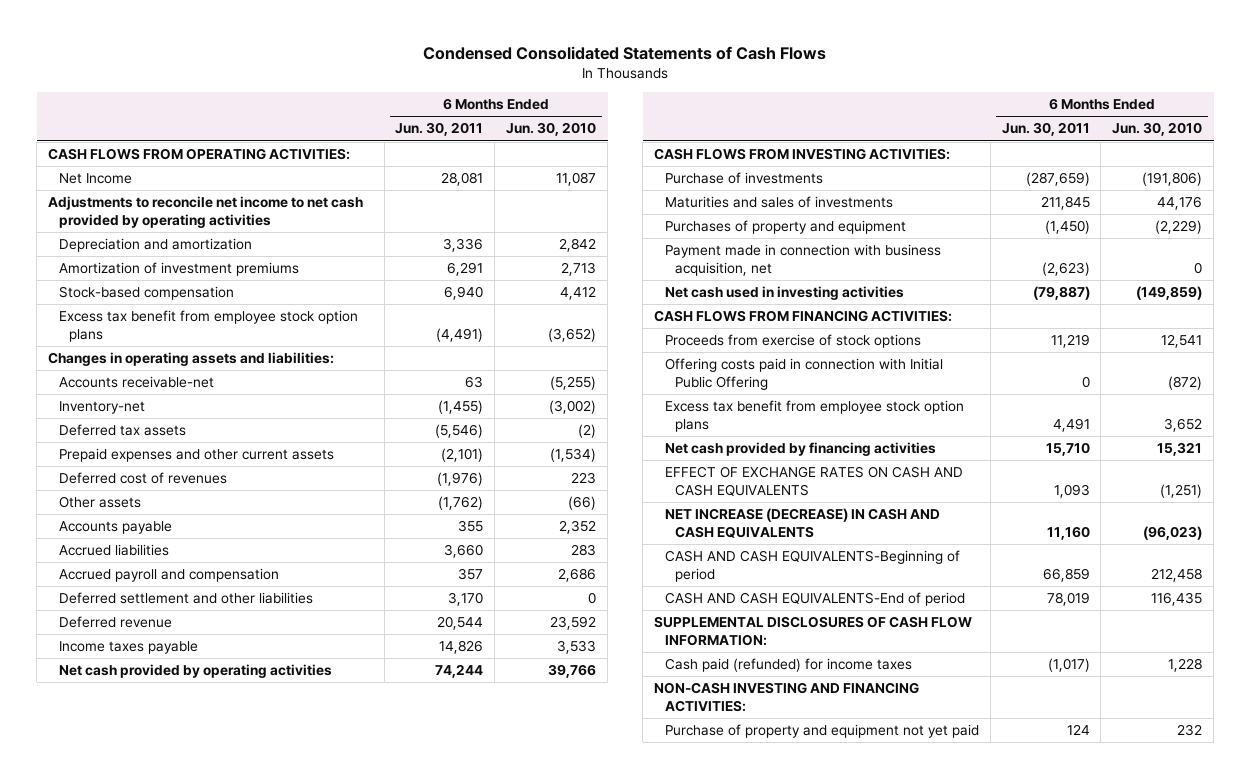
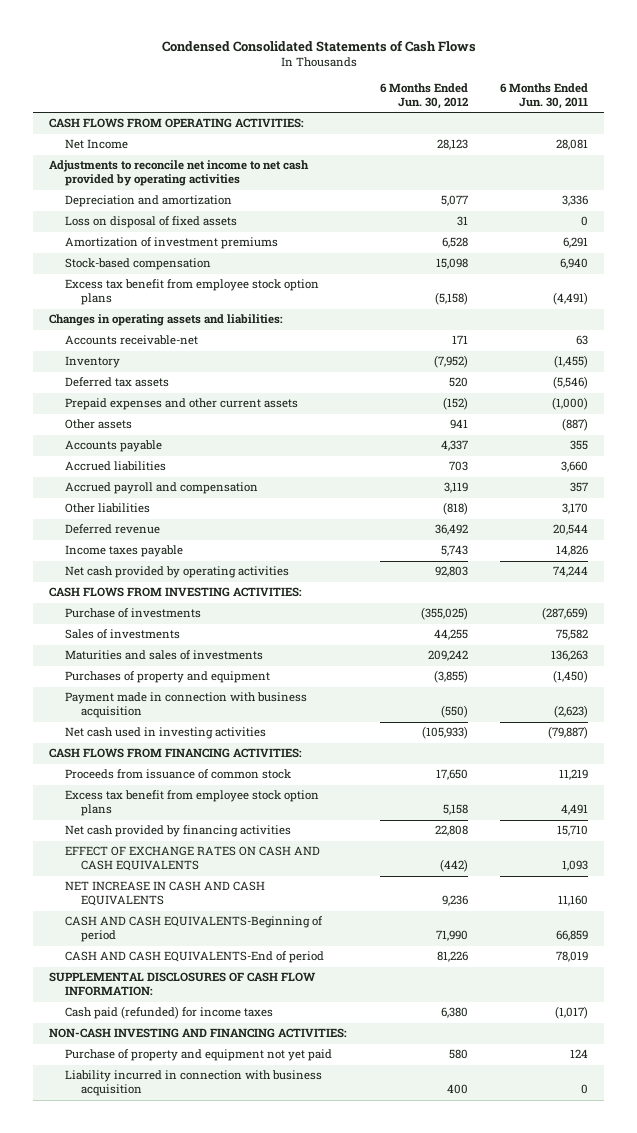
[506,122,597,137] Jun. 30, 2010 -> none
none -> [379,82,468,109] 6 Months Ended Jun. 30, 2012
none -> [65,216,238,229] Loss on disposal of fixed assets
[58,401,145,415] Inventory-net -> [65,356,121,369] Inventory
[58,472,227,485] Deferred cost of revenues -> none
[441,448,484,463] (2,101) -> [551,397,588,411] (1,000)
[438,496,484,511] (1,762) -> [561,418,588,432] (887)
[58,592,313,605] Deferred settlement and other liabilities -> [65,503,151,514] Other liabilities
none -> [65,629,181,640] Sales of investments
[1040,196,1090,211] 211,845 -> [550,650,588,662] 136,263
[664,244,941,276] Payment made in connection with business acquisition, net -> [65,692,308,719] Payment made in connection with business acquisition
[664,358,943,390] Offering costs paid in connection with Initial Public Offering -> none
[664,334,921,349] Proceeds from exercise of stock options -> [65,769,292,780] Proceeds from issuance of common stock
[664,508,940,538] NET INCREASE (DECREASE) IN CASH AND CASH EQUIVALENTS -> [65,881,266,907] NET INCREASE IN CASH AND CASH EQUIVALENTS
none -> [65,1070,323,1097] Liability incurred in connection with business acquisition

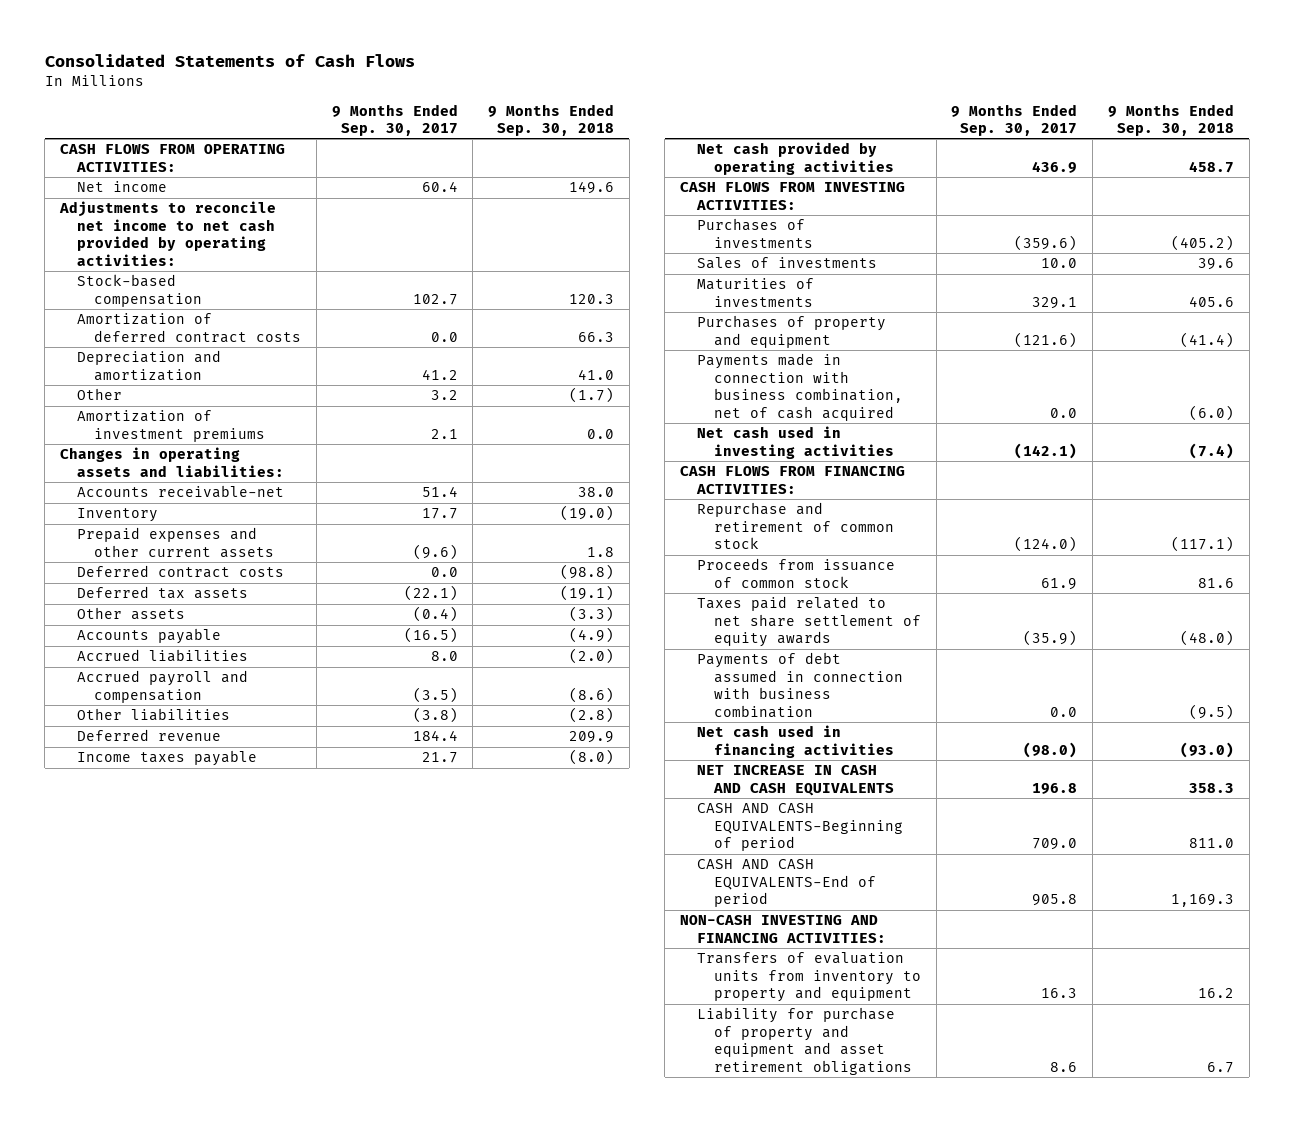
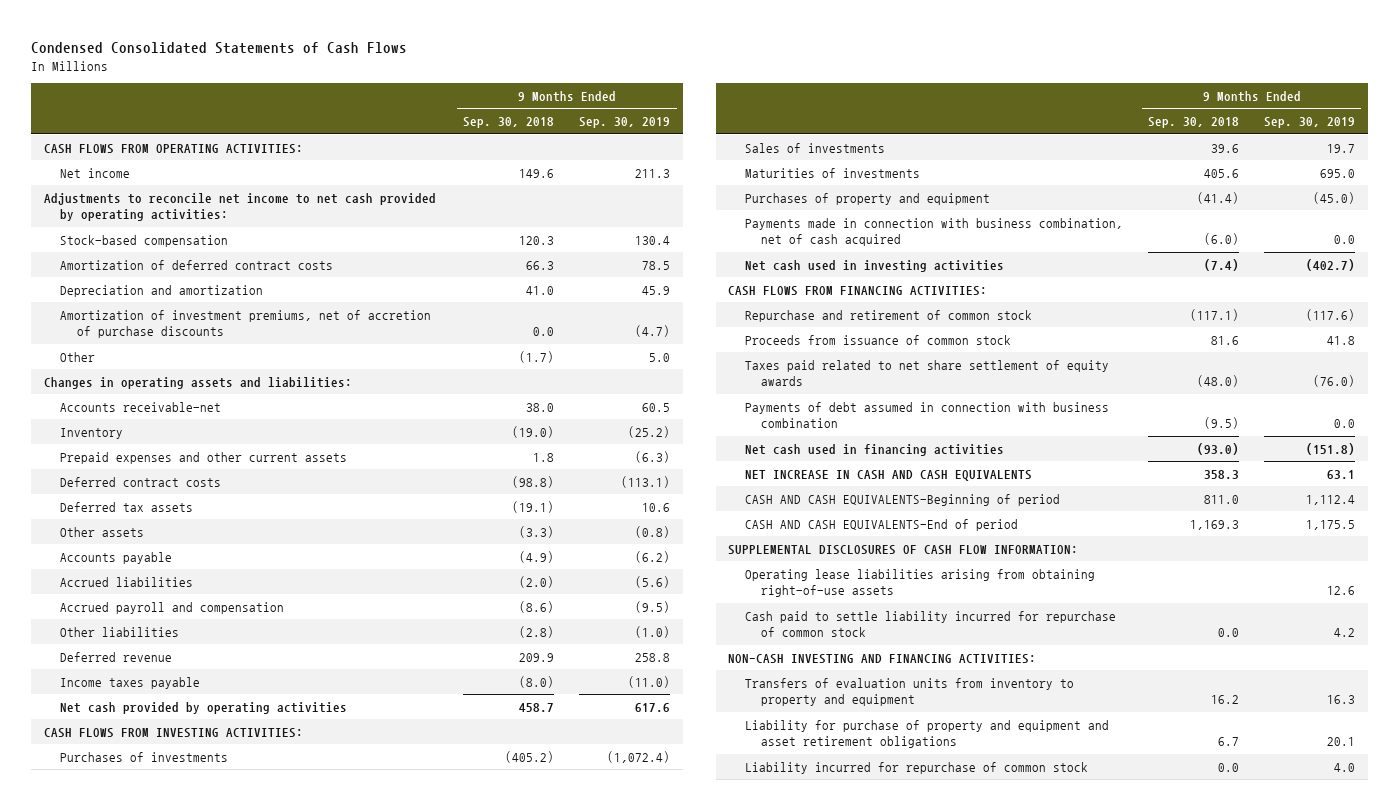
[44,53,415,67] Consolidated Statements of Cash Flows -> [31,41,408,54] Condensed Consolidated Statements of Cash Flows
[331,103,458,136] 9 Months Ended Sep. 30, 2017 -> none
none -> [579,117,671,129] Sep. 30, 2019
none -> [60,309,432,339] Amortization of investment premiums, net of accretion of purchase discounts
[77,410,266,442] Amortization of investment premiums -> none
none -> [728,544,1079,555] SUPPLEMENTAL DISCLOSURES OF CASH FLOW INFORMATION:
none -> [744,568,1095,598] Operating lease liabilities arising from obtaining right-of-use assets
none -> [744,610,1116,638] Cash paid to settle liability incurred for repurchase of common stock
none -> [744,761,1088,774] Liability incurred for repurchase of common stock

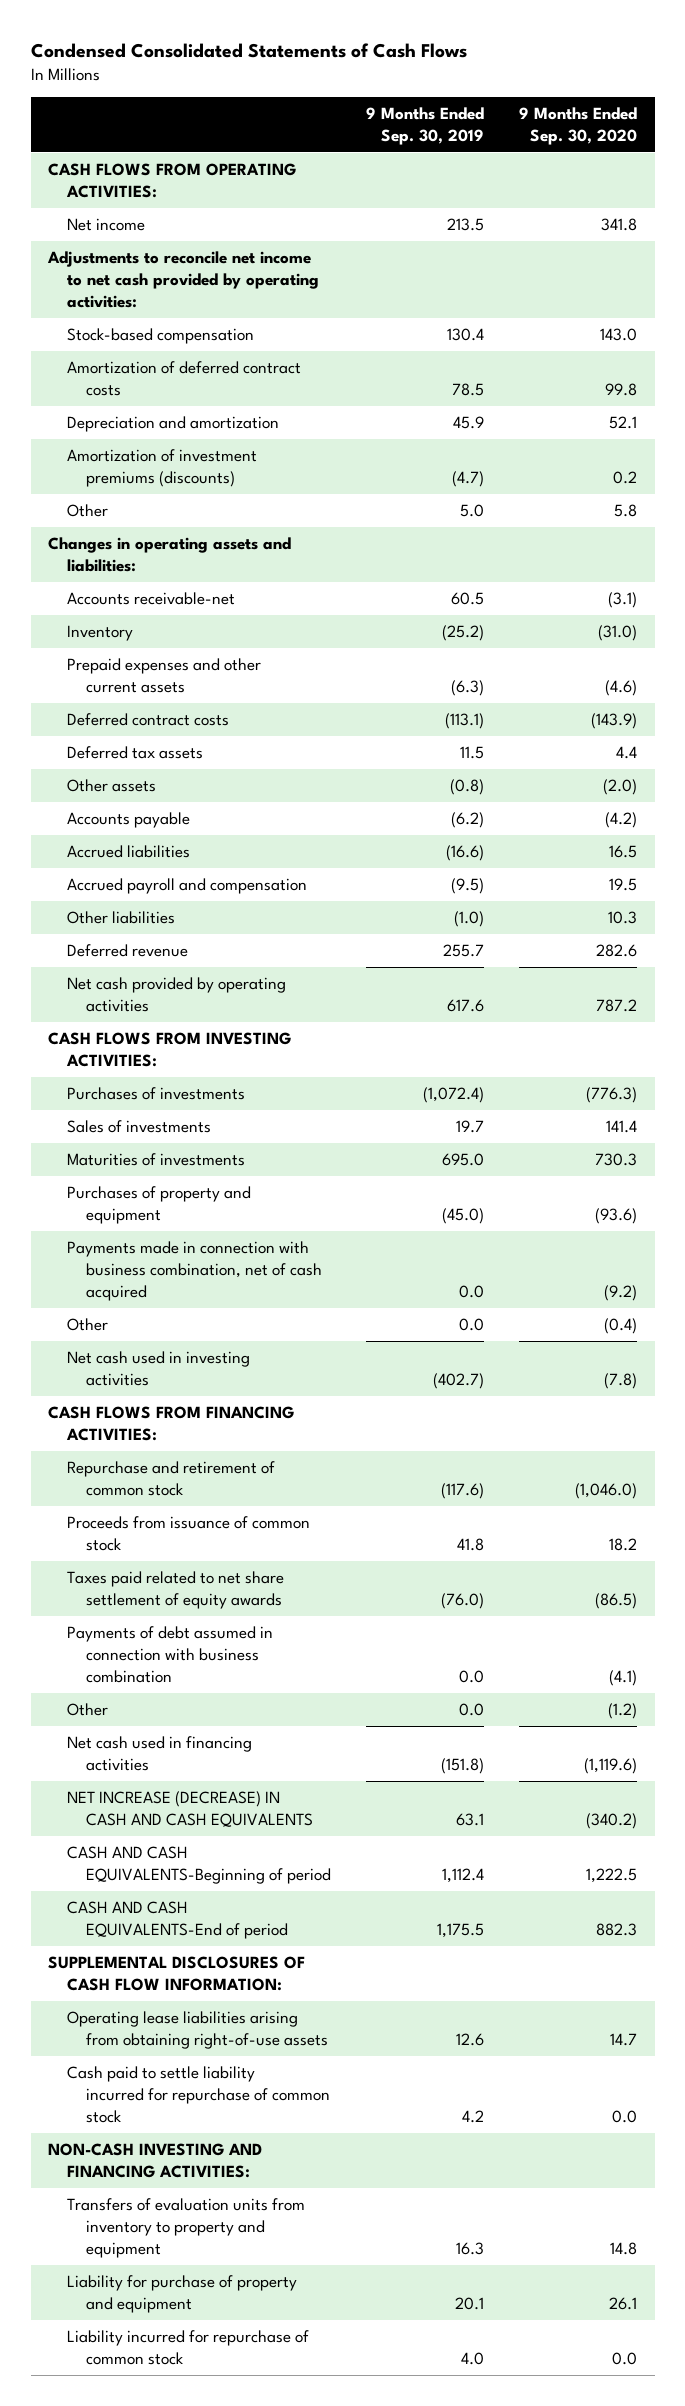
[463,117,555,129] Sep. 30, 2018 -> none
none -> [519,106,638,145] 9 Months Ended Sep. 30, 2020
[635,168,671,178] 211.3 -> [447,218,485,232] 213.5
[60,309,432,339] Amortization of investment premiums, net of accretion of purchase discounts -> [67,449,258,487] Amortization of investment premiums (discounts)
[642,502,671,512] 10.6 -> [460,746,485,760] 11.5
[635,575,671,588] (5.6) -> [446,845,485,862] (16.6)
[60,676,201,689] Income taxes payable -> none
[635,652,671,662] 258.8 -> [443,944,485,958] 255.7
none -> [67,1318,109,1332] Other
none -> [67,1703,109,1717] Other
[744,469,1032,481] NET INCREASE IN CASH AND CASH EQUIVALENTS -> [67,1791,314,1827] NET INCREASE (DECREASE) IN CASH AND CASH EQUIVALENTS
[744,719,1109,749] Liability for purchase of property and equipment and asset retirement obligations -> [67,2275,298,2313] Liability for purchase of property and equipment

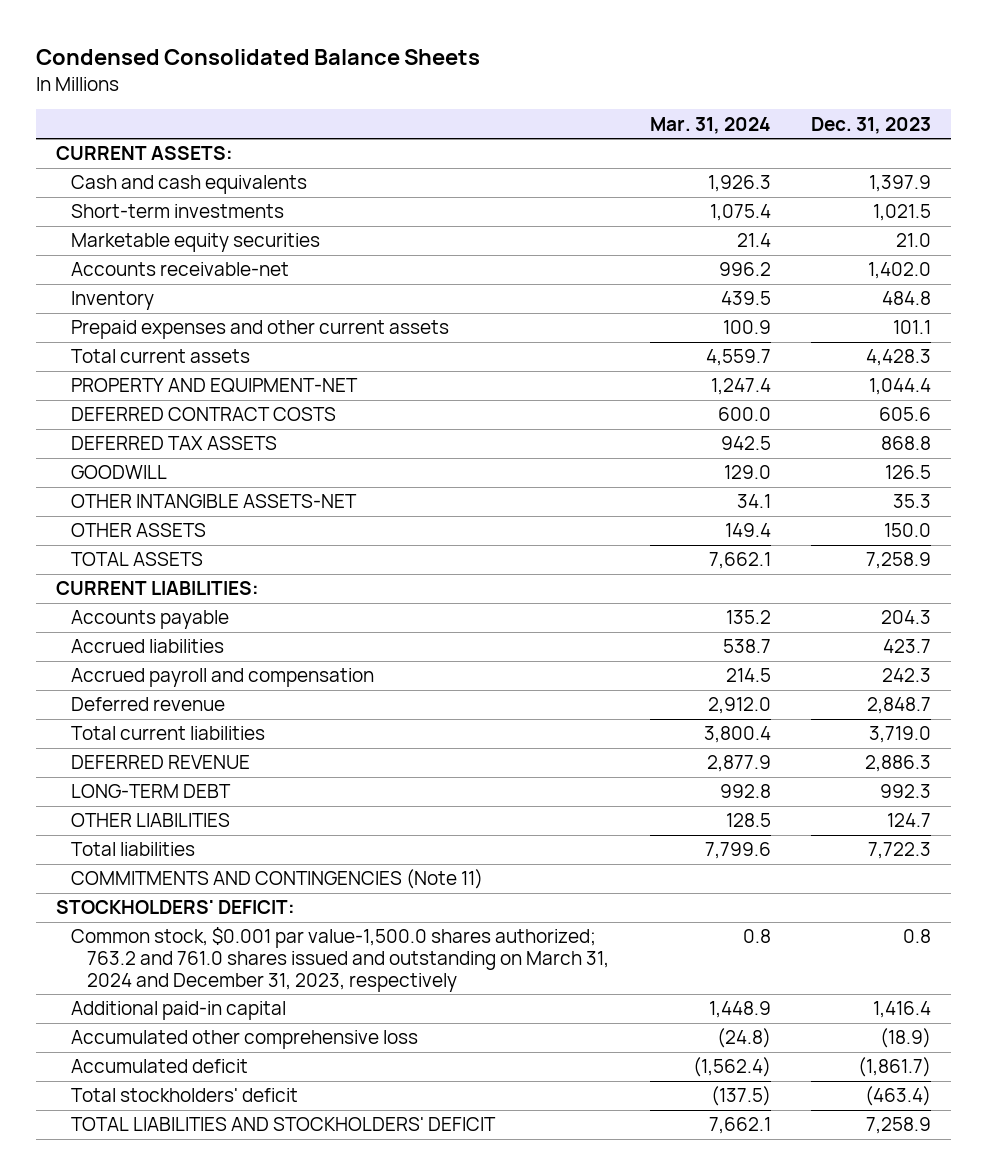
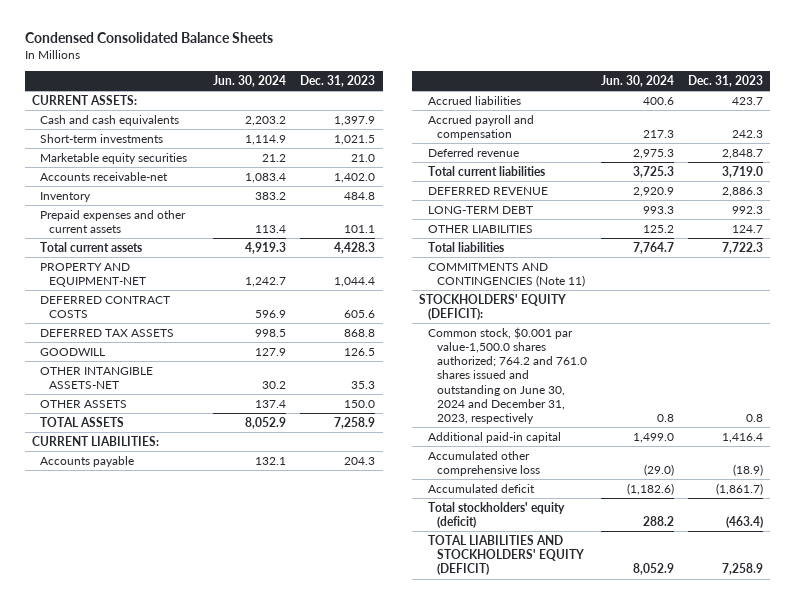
[649,116,771,134] Mar. 31, 2024 -> none
none -> [213,74,287,87] Jun. 30, 2024
[55,900,295,915] STOCKHOLDERS' DEFICIT: -> [419,293,567,321] STOCKHOLDERS' EQUITY (DEFICIT):
[71,927,610,993] Common stock, $0.001 par value-1,500.0 shares authorized; 763.2 and 761.0 shares issued and outstanding on March 31, 2024 and December 31, 2023, respectively -> [427,326,587,425] Common stock, $0.001 par value-1,500.0 shares authorized; 764.2 and 761.0 shares issued and outstanding on June 30, 2024 and December 31, 2023, respectively
[71,1088,299,1103] Total stockholders' deficit -> [427,501,565,529] Total stockholders' equity (deficit)
[71,1117,497,1132] TOTAL LIABILITIES AND STOCKHOLDERS' DEFICIT -> [427,534,584,576] TOTAL LIABILITIES AND STOCKHOLDERS' EQUITY (DEFICIT)

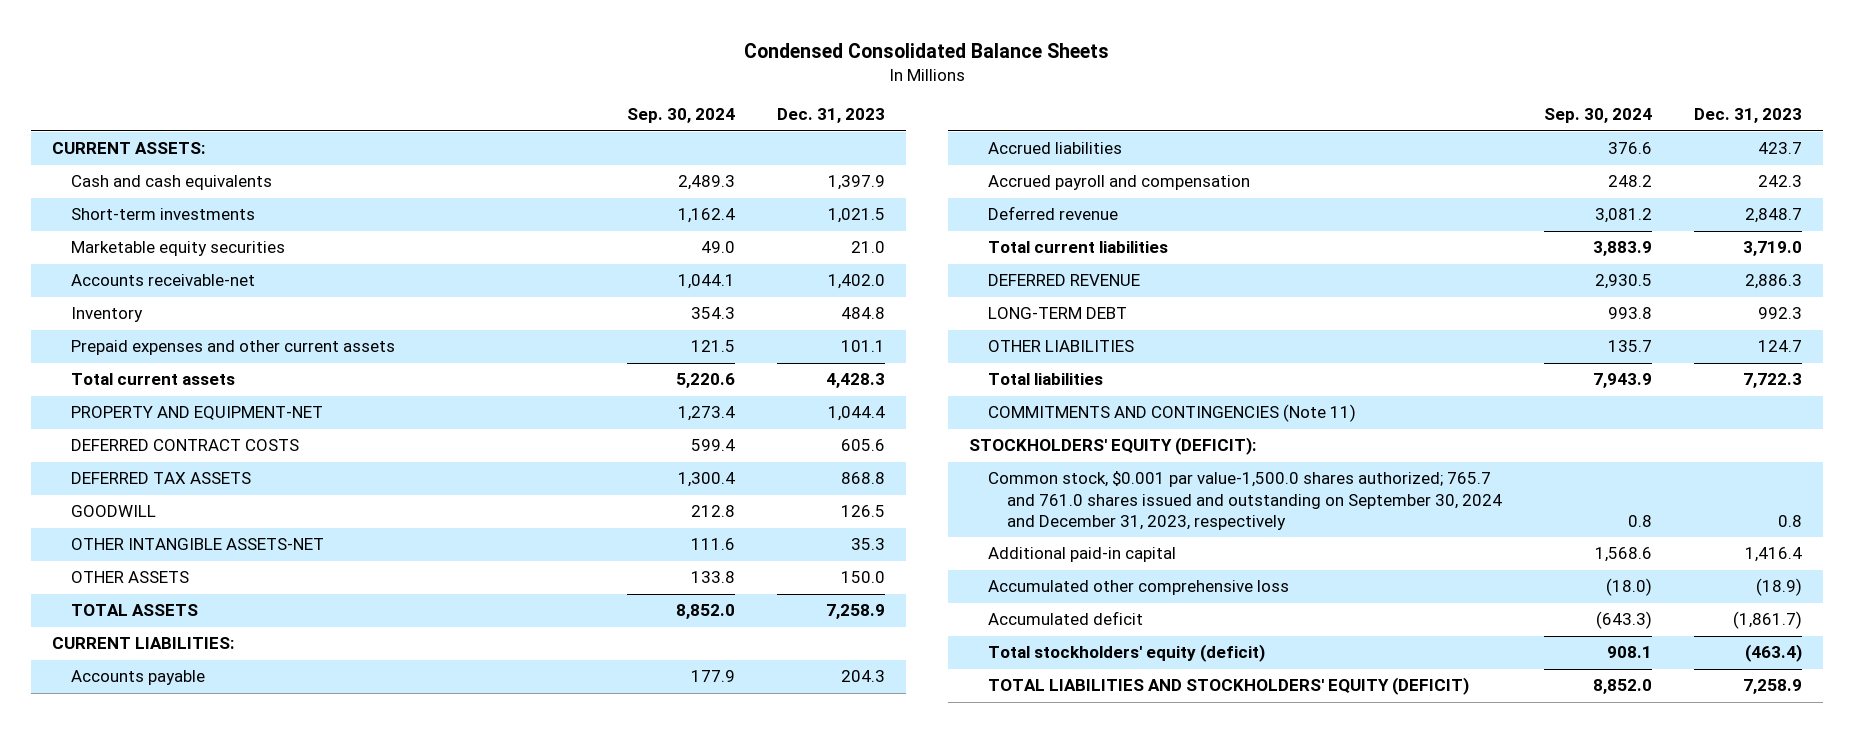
[213,74,287,87] Jun. 30, 2024 -> none
none -> [627,108,736,124] Sep. 30, 2024
[427,326,587,425] Common stock, $0.001 par value-1,500.0 shares authorized; 764.2 and 761.0 shares issued and outstanding on June 30, 2024 and December 31, 2023, respectively -> [988,471,1503,530] Common stock, $0.001 par value-1,500.0 shares authorized; 765.7 and 761.0 shares issued and outstanding on September 30, 2024 and December 31, 2023, respectively

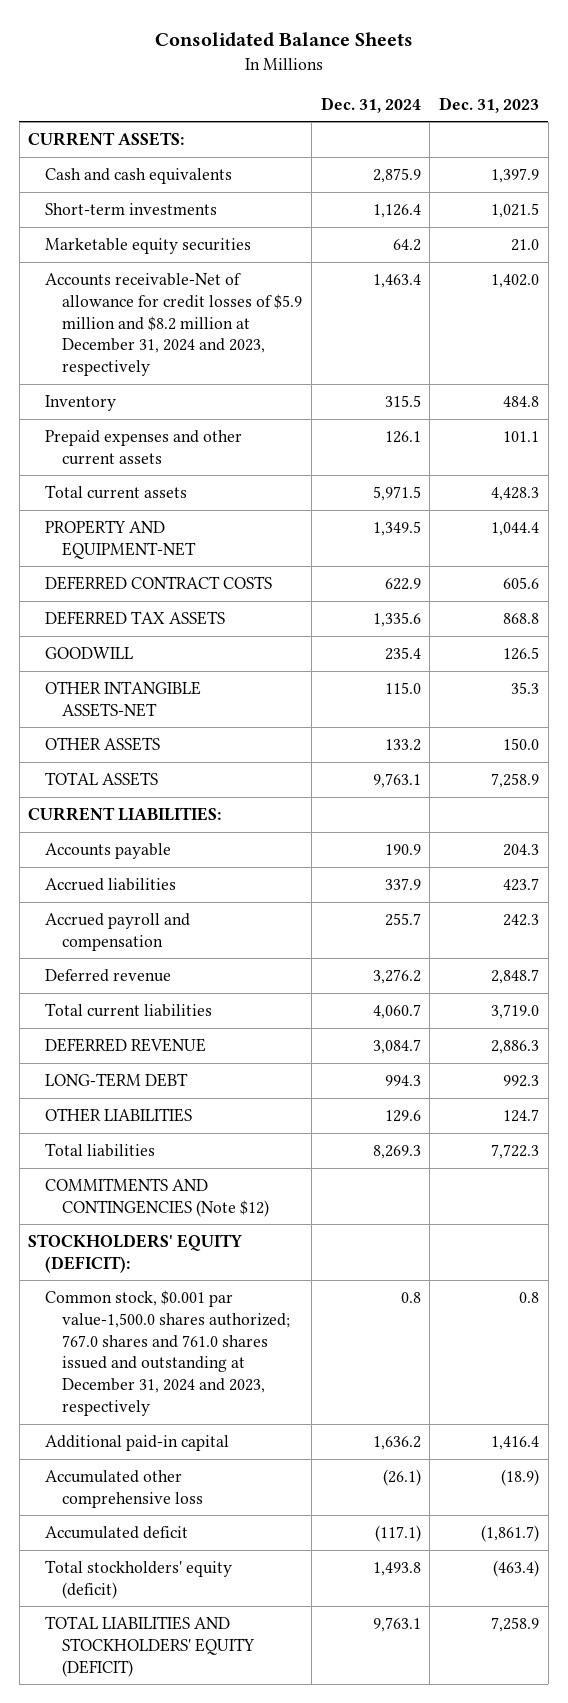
[744,42,1110,58] Condensed Consolidated Balance Sheets -> [154,32,413,48] Consolidated Balance Sheets
[627,108,736,124] Sep. 30, 2024 -> none
none -> [320,96,421,113] Dec. 31, 2024
[71,274,256,287] Accounts receivable-net -> [45,272,303,377] Accounts receivable-Net of allowance for credit losses of $5.9 million and $8.2 million at December 31, 2024 and 2023, respectively
[988,404,1357,423] COMMITMENTS AND CONTINGENCIES (Note 11) -> [45,1177,270,1217] COMMITMENTS AND CONTINGENCIES (Note $12)
[988,471,1503,530] Common stock, $0.001 par value-1,500.0 shares authorized; 765.7 and 761.0 shares issued and outstanding on September 30, 2024 and December 31, 2023, respectively -> [45,1289,291,1417] Common stock, $0.001 par value-1,500.0 shares authorized; 767.0 shares and 761.0 shares issued and outstanding at December 31, 2024 and 2023, respectively

